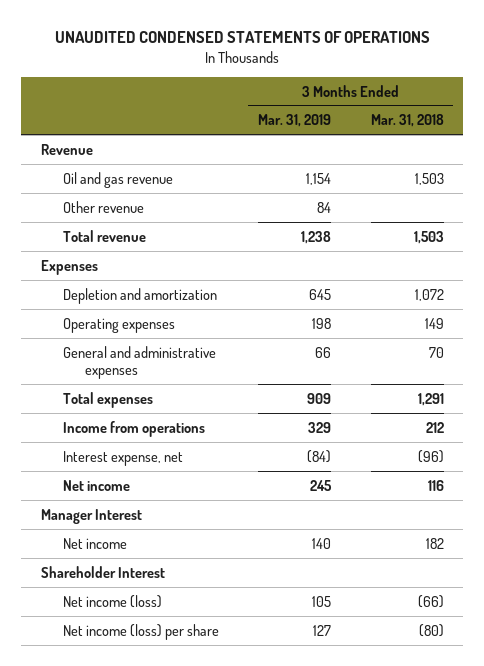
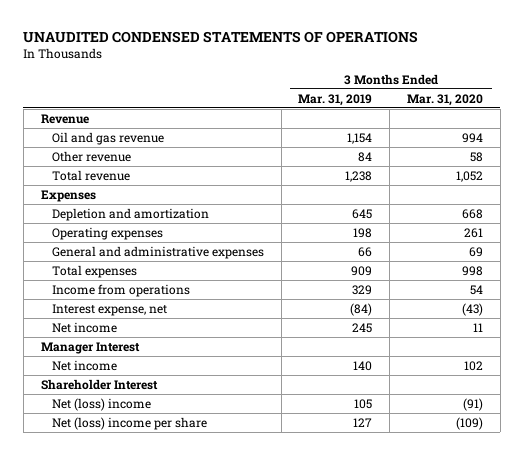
[370,114,444,128] Mar. 31, 2018 -> none
none -> [407,93,484,106] Mar. 31, 2020
[62,594,162,608] Net income (loss) -> [51,397,151,411] Net (loss) income
[62,623,219,640] Net income (loss) per share -> [51,416,207,430] Net (loss) income per share

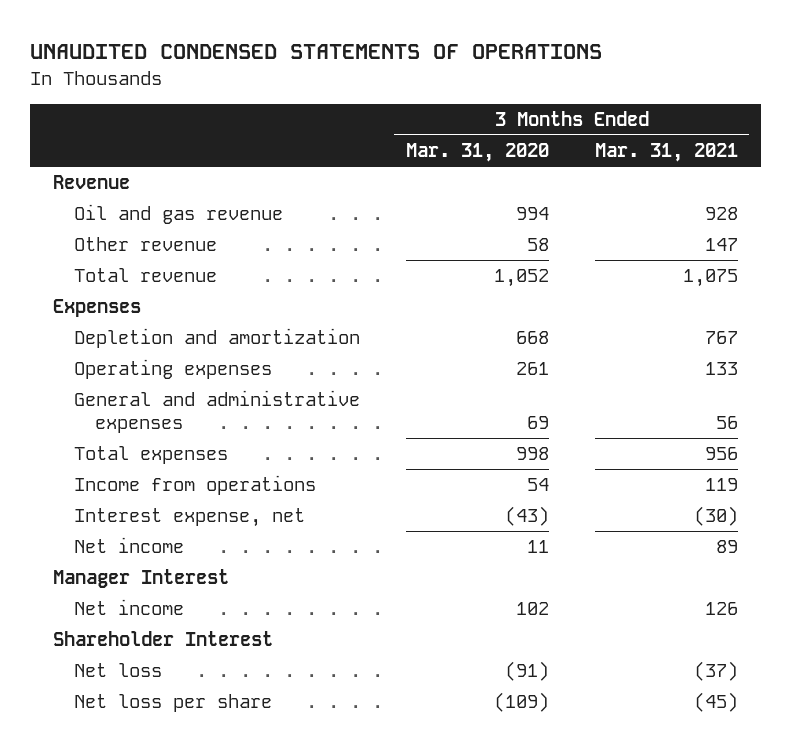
[298,93,373,106] Mar. 31, 2019 -> none
none -> [594,143,738,163] Mar. 31, 2021
[51,397,151,411] Net (loss) income -> [73,663,162,678] Net loss
[51,416,207,430] Net (loss) income per share -> [73,694,272,713] Net loss per share

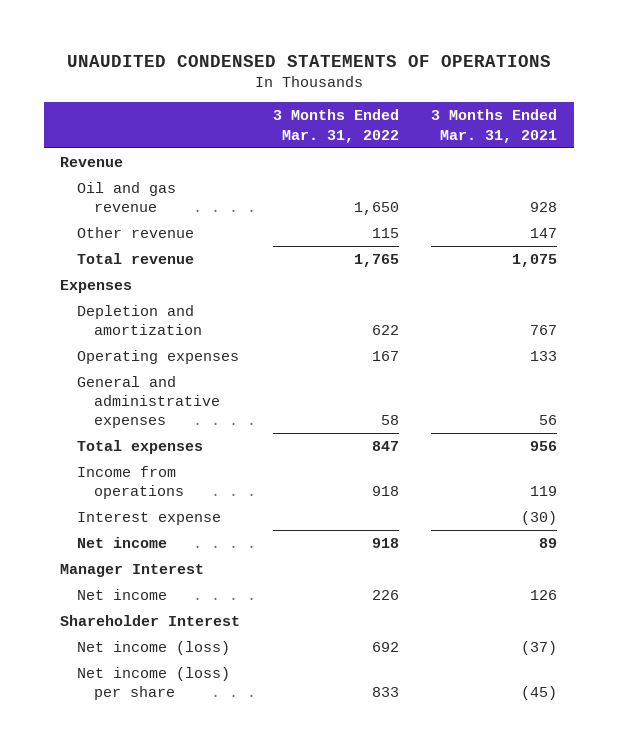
[405,143,549,163] Mar. 31, 2020 -> none
none -> [272,109,399,143] 3 Months Ended Mar. 31, 2022
[73,508,305,528] Interest expense, net -> [76,511,221,525] Interest expense
[73,663,162,678] Net loss -> [76,640,230,655] Net income (loss)
[73,694,272,713] Net loss per share -> [76,666,230,701] Net income (loss) per share

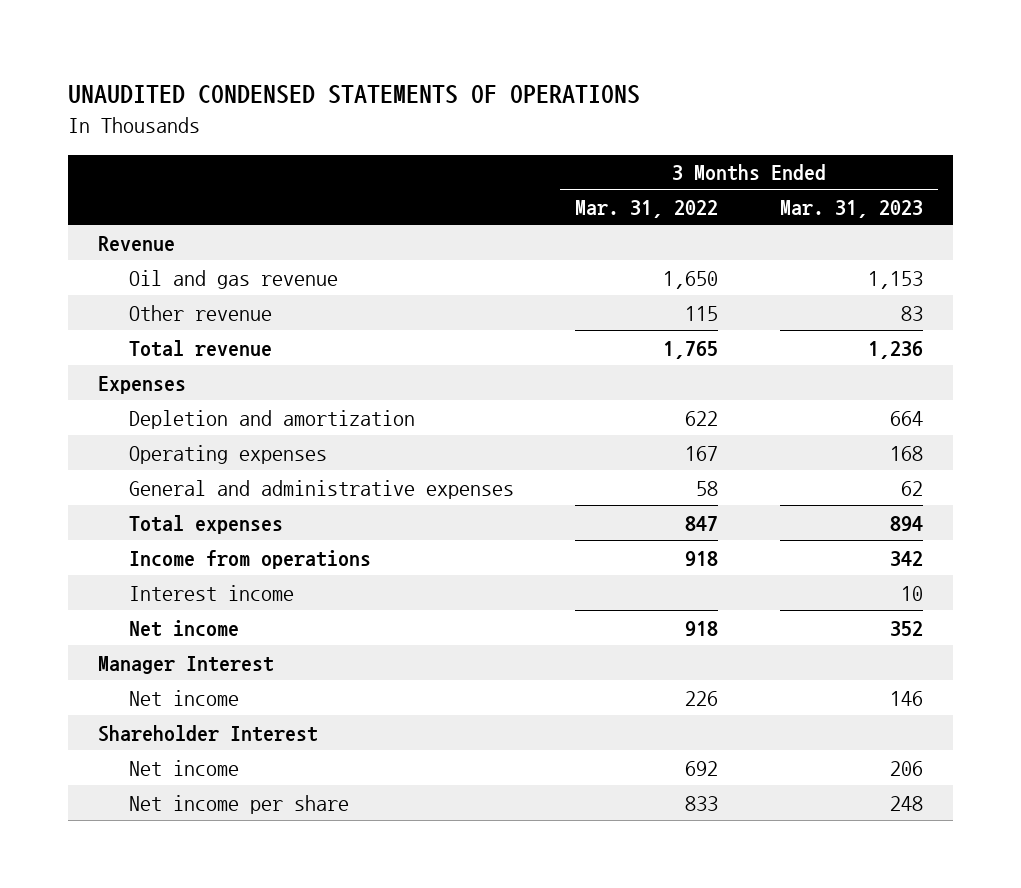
[431,109,558,143] 3 Months Ended Mar. 31, 2021 -> none
none -> [779,199,923,218] Mar. 31, 2023
[76,511,221,525] Interest expense -> none
none -> [129,584,295,601] Interest income
[76,640,230,655] Net income (loss) -> [129,759,240,776] Net income
[76,666,230,701] Net income (loss) per share -> [129,794,350,814] Net income per share

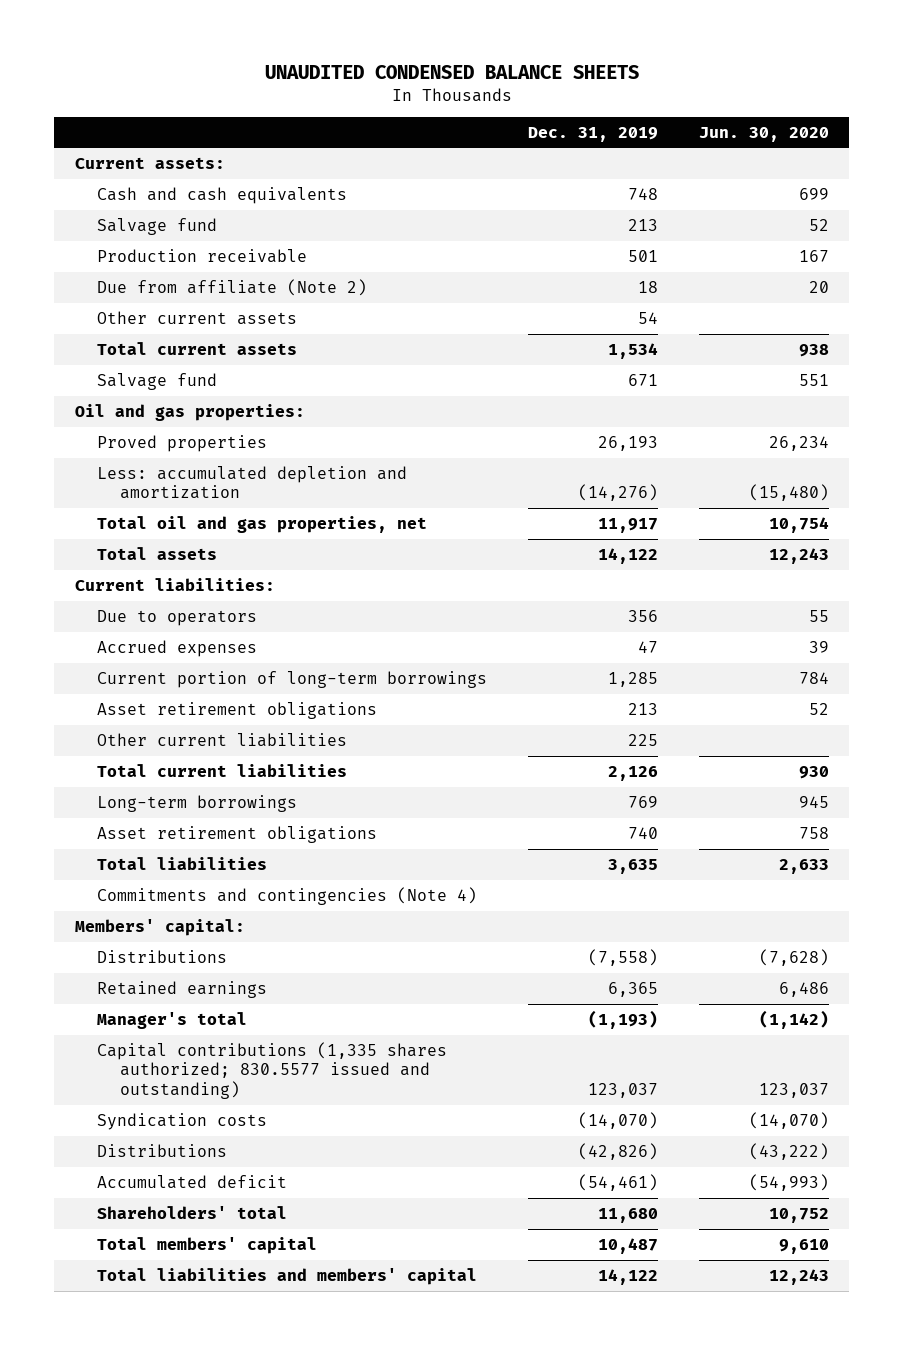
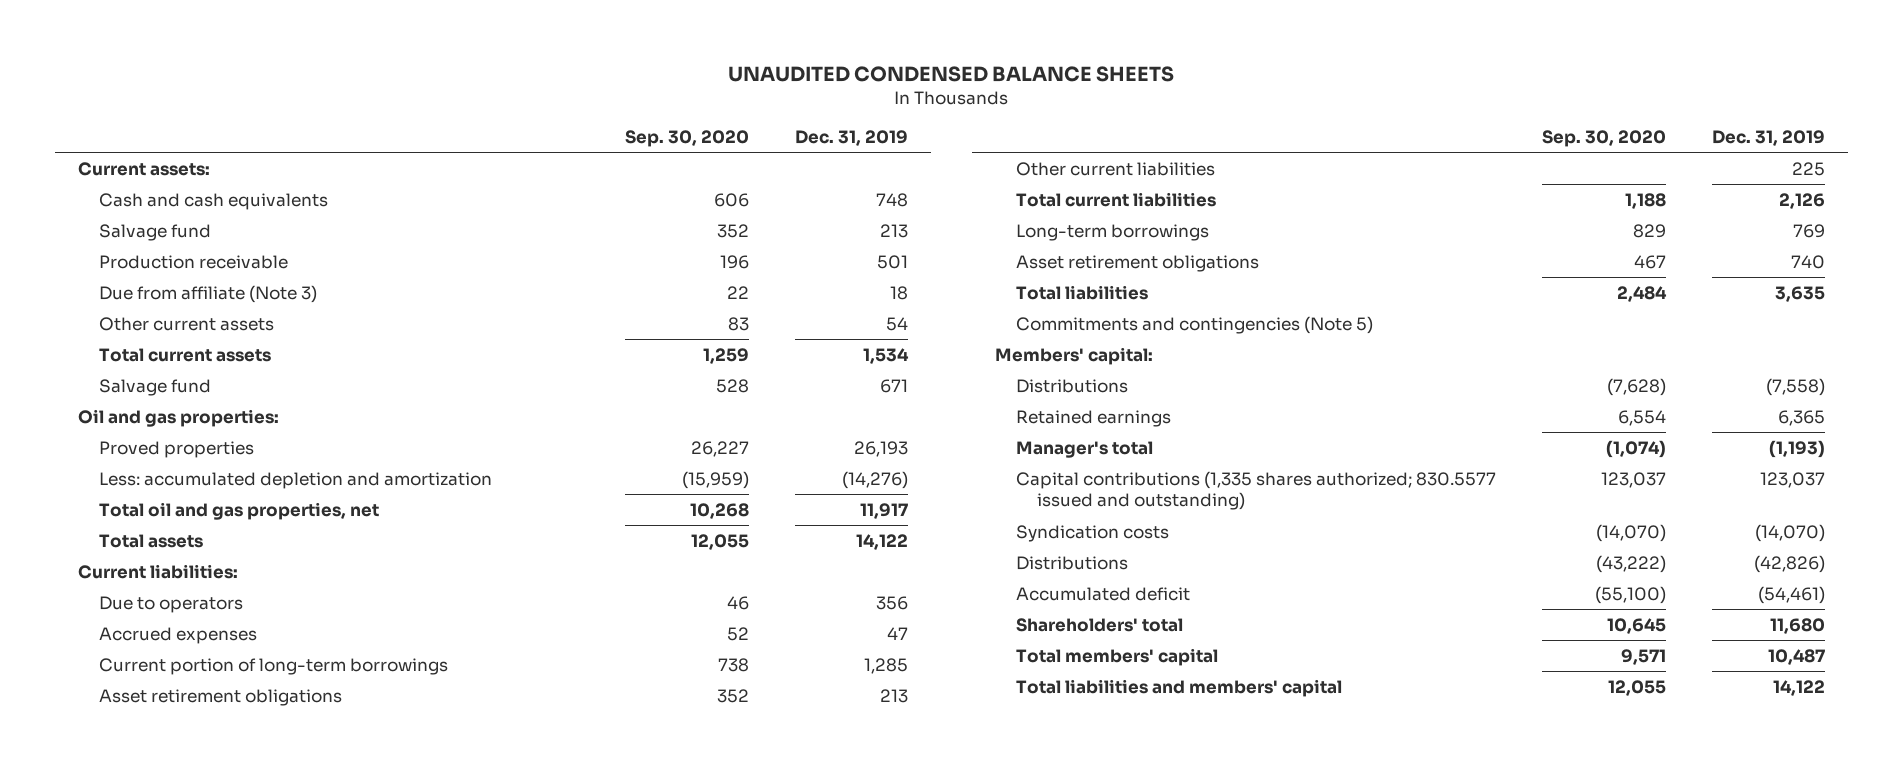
[698,126,829,142] Jun. 30, 2020 -> none
none -> [624,129,749,147] Sep. 30, 2020
[97,278,368,296] Due from affiliate (Note 2) -> [99,284,318,303] Due from affiliate (Note 3)
[97,886,478,905] Commitments and contingencies (Note 4) -> [1016,315,1374,334] Commitments and contingencies (Note 5)

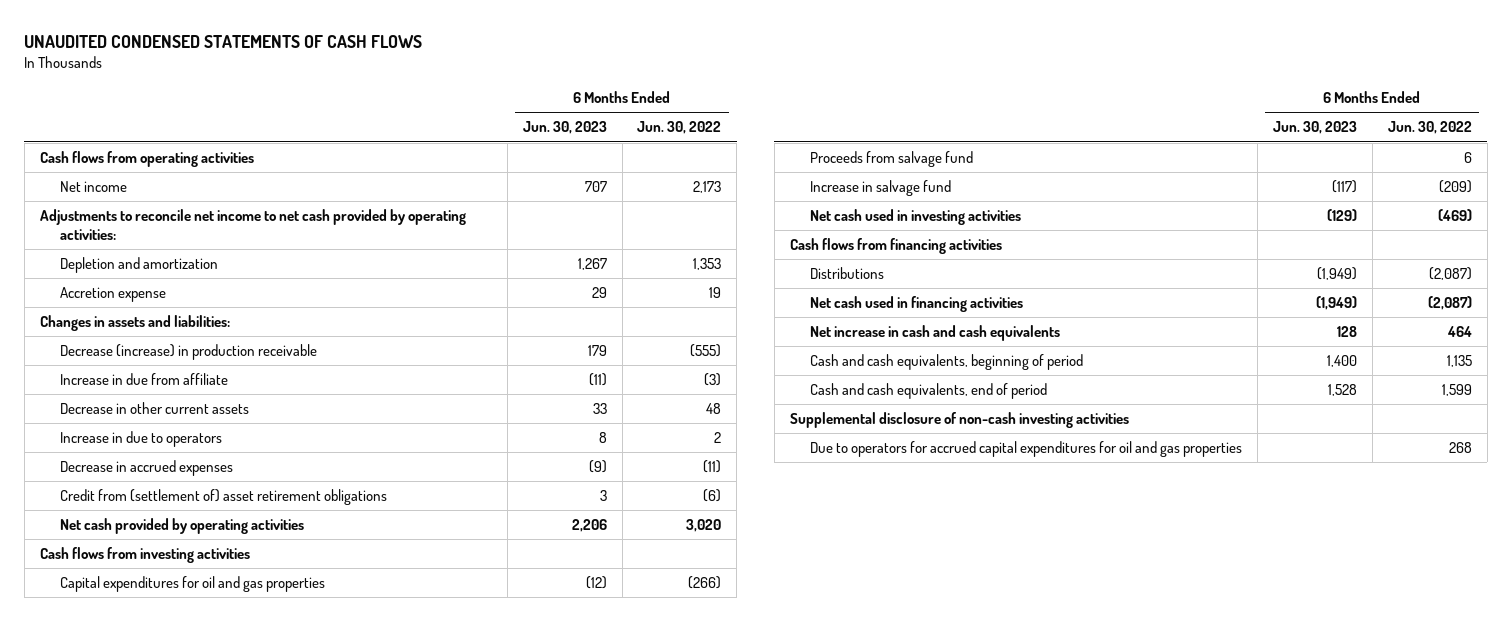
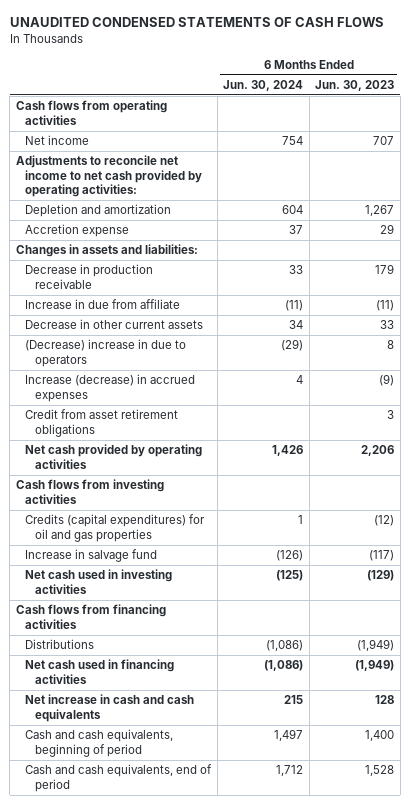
[637,121,722,135] Jun. 30, 2022 -> none
none -> [223,79,304,91] Jun. 30, 2024
[59,344,317,361] Decrease (increase) in production receivable -> [25,264,154,289] Decrease in production receivable
[59,431,222,448] Increase in due to operators -> [25,339,187,367] (Decrease) increase in due to operators
[59,460,233,477] Decrease in accrued expenses -> [25,374,196,402] Increase (decrease) in accrued expenses
[59,489,387,506] Credit from (settlement of) asset retirement obligations -> [25,409,179,437] Credit from asset retirement obligations
[810,151,974,168] Proceeds from salvage fund -> none
[59,576,325,593] Capital expenditures for oil and gas properties -> [25,514,206,542] Credits (capital expenditures) for oil and gas properties
[789,412,1129,429] Supplemental disclosure of non-cash investing activities -> none
[810,441,1243,458] Due to operators for accrued capital expenditures for oil and gas properties -> none

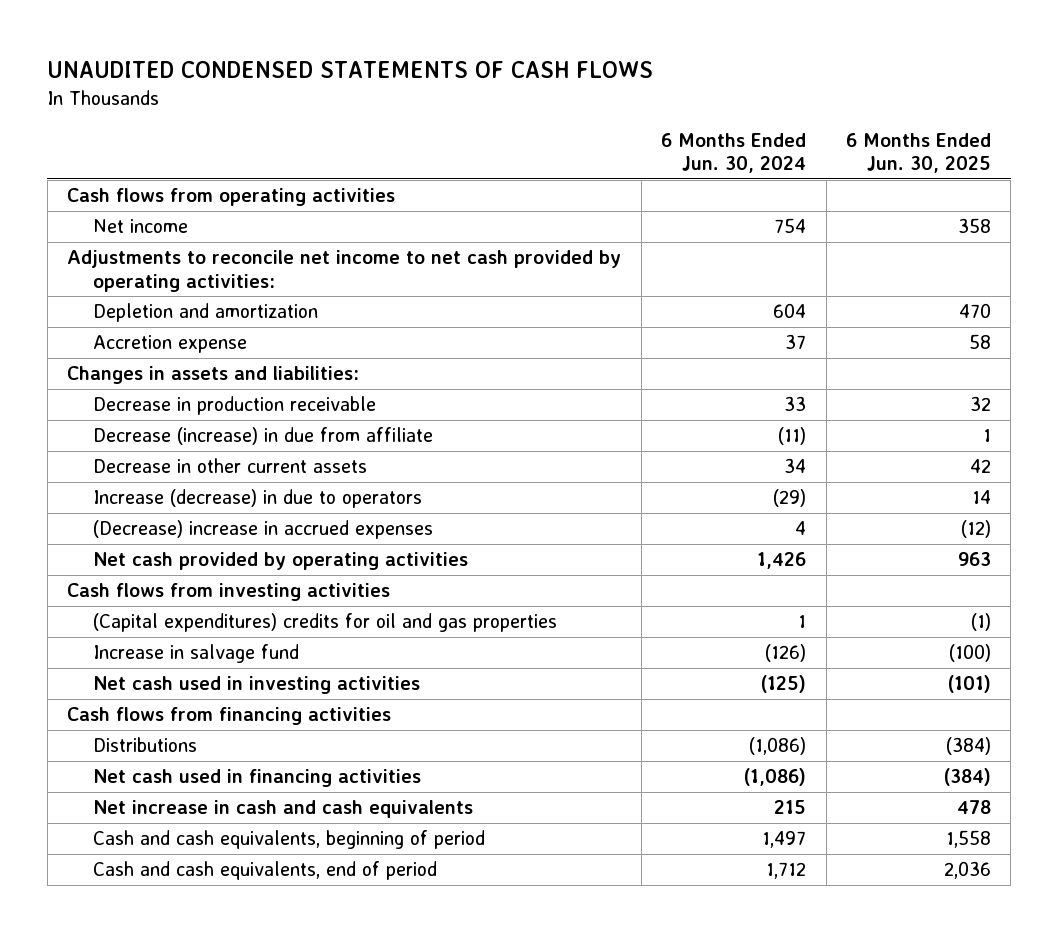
[315,79,395,91] Jun. 30, 2023 -> none
none -> [845,132,991,174] 6 Months Ended Jun. 30, 2025
[25,299,181,310] Increase in due from affiliate -> [93,427,434,446] Decrease (increase) in due from affiliate
[25,409,179,437] Credit from asset retirement obligations -> none
[25,339,187,367] (Decrease) increase in due to operators -> [93,489,423,509] Increase (decrease) in due to operators
[25,374,196,402] Increase (decrease) in accrued expenses -> [93,520,434,540] (Decrease) increase in accrued expenses
[25,514,206,542] Credits (capital expenditures) for oil and gas properties -> [93,613,558,633] (Capital expenditures) credits for oil and gas properties

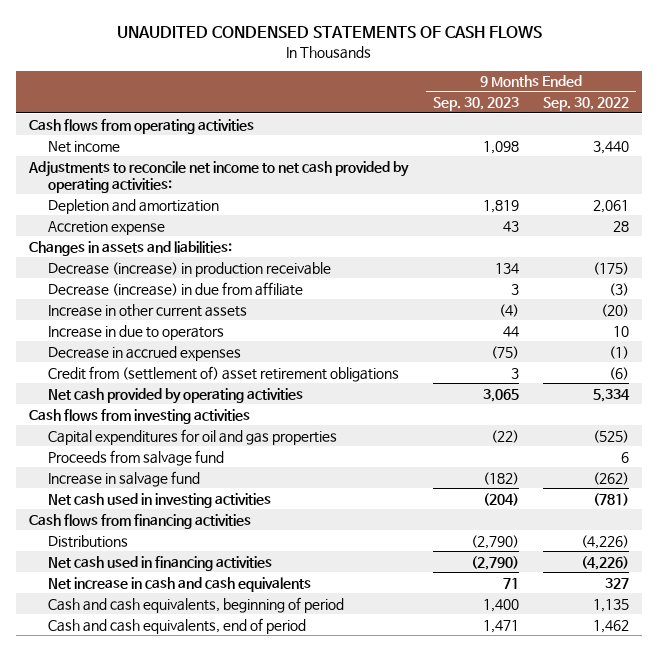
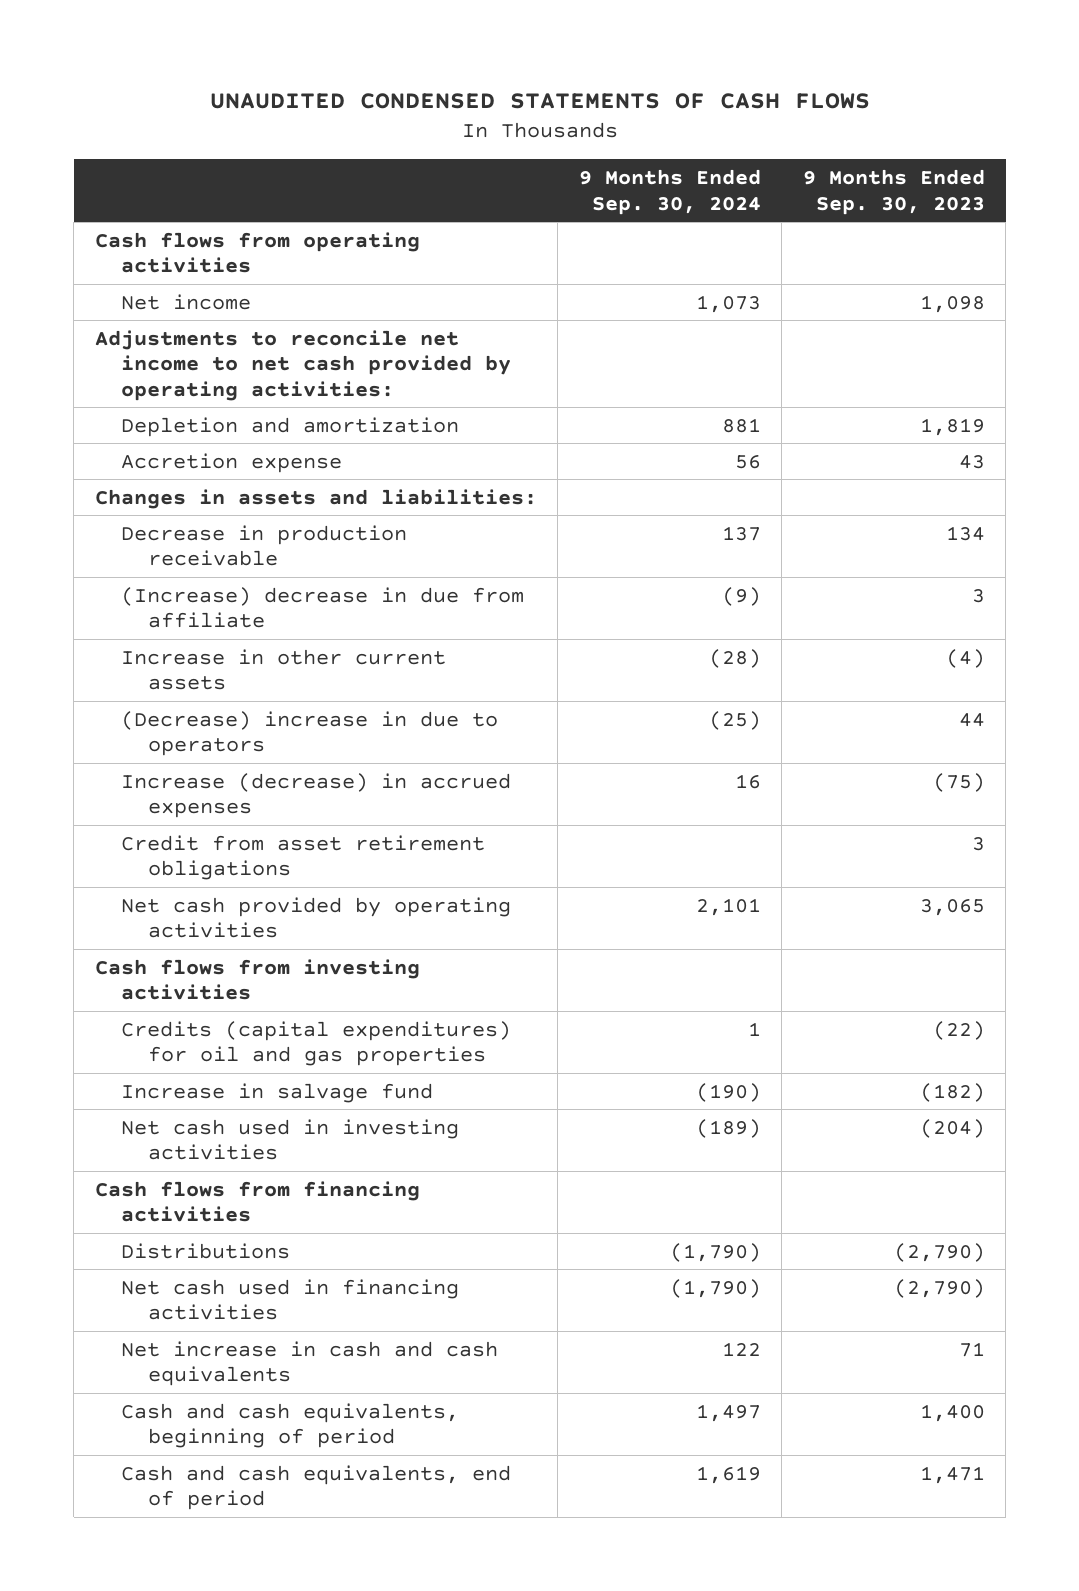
[543,97,630,112] Sep. 30, 2022 -> none
none -> [578,169,761,215] 9 Months Ended Sep. 30, 2024
[48,261,332,277] Decrease (increase) in production receivable -> [121,524,408,567] Decrease in production receivable
[48,281,304,296] Decrease (increase) in due from affiliate -> [121,586,525,629] (Increase) decrease in due from affiliate
[48,324,225,340] Increase in due to operators -> [121,710,499,757] (Decrease) increase in due to operators
[48,345,242,361] Decrease in accrued expenses -> [121,772,512,819] Increase (decrease) in accrued expenses
[48,365,400,382] Credit from (settlement of) asset retirement obligations -> [121,834,486,881] Credit from asset retirement obligations
[48,449,225,466] Proceeds from salvage fund -> none
[48,428,338,445] Capital expenditures for oil and gas properties -> [121,1020,512,1067] Credits (capital expenditures) for oil and gas properties

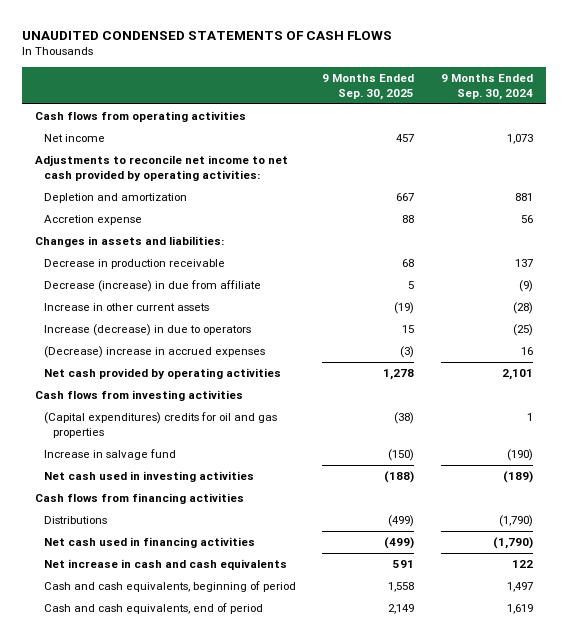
[802,169,985,215] 9 Months Ended Sep. 30, 2023 -> none
none -> [322,74,415,100] 9 Months Ended Sep. 30, 2025
[121,586,525,629] (Increase) decrease in due from affiliate -> [43,280,261,293] Decrease (increase) in due from affiliate
[121,834,486,881] Credit from asset retirement obligations -> none
[121,710,499,757] (Decrease) increase in due to operators -> [43,324,251,337] Increase (decrease) in due to operators
[121,772,512,819] Increase (decrease) in accrued expenses -> [43,346,265,359] (Decrease) increase in accrued expenses
[121,1020,512,1067] Credits (capital expenditures) for oil and gas properties -> [43,412,277,438] (Capital expenditures) credits for oil and gas properties

